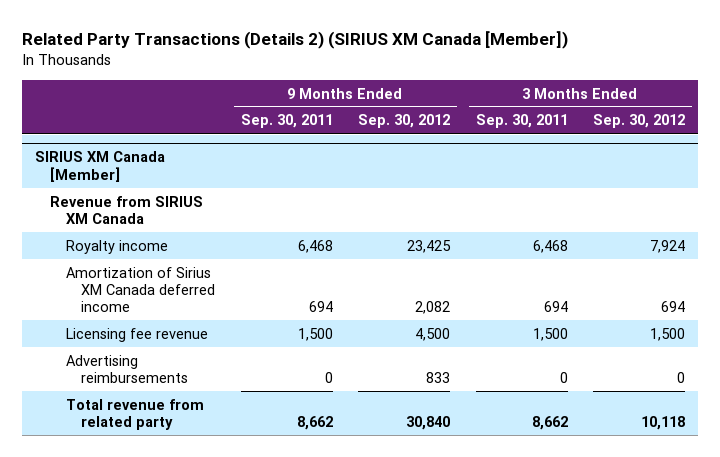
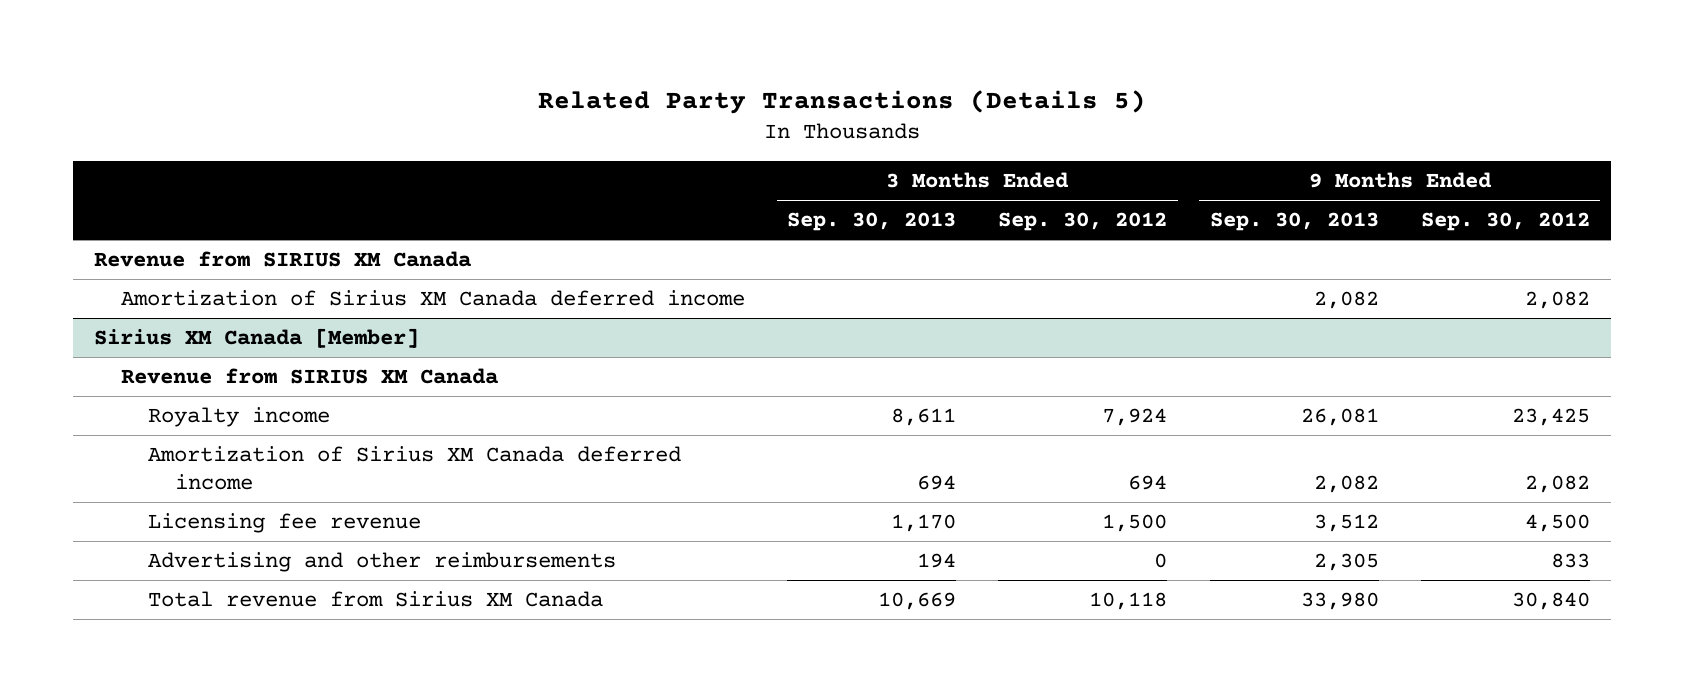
[22,31,569,50] Related Party Transactions (Details 2) (SIRIUS XM Canada [Member]) -> [537,89,1146,114] Related Party Transactions (Details 5)
[240,114,333,129] Sep. 30, 2011 -> none
[475,114,568,129] Sep. 30, 2011 -> none
none -> [787,212,957,232] Sep. 30, 2013
none -> [1209,212,1379,232] Sep. 30, 2013
[35,151,166,182] SIRIUS XM Canada [Member] -> none
none -> [120,290,745,307] Amortization of Sirius XM Canada deferred income
none -> [93,328,419,349] Sirius XM Canada [Member]
none -> [120,368,498,385] Revenue from SIRIUS XM Canada
[65,354,189,383] Advertising reimbursements -> [148,552,617,573] Advertising and other reimbursements
[65,398,204,430] Total revenue from related party -> [148,591,604,608] Total revenue from Sirius XM Canada

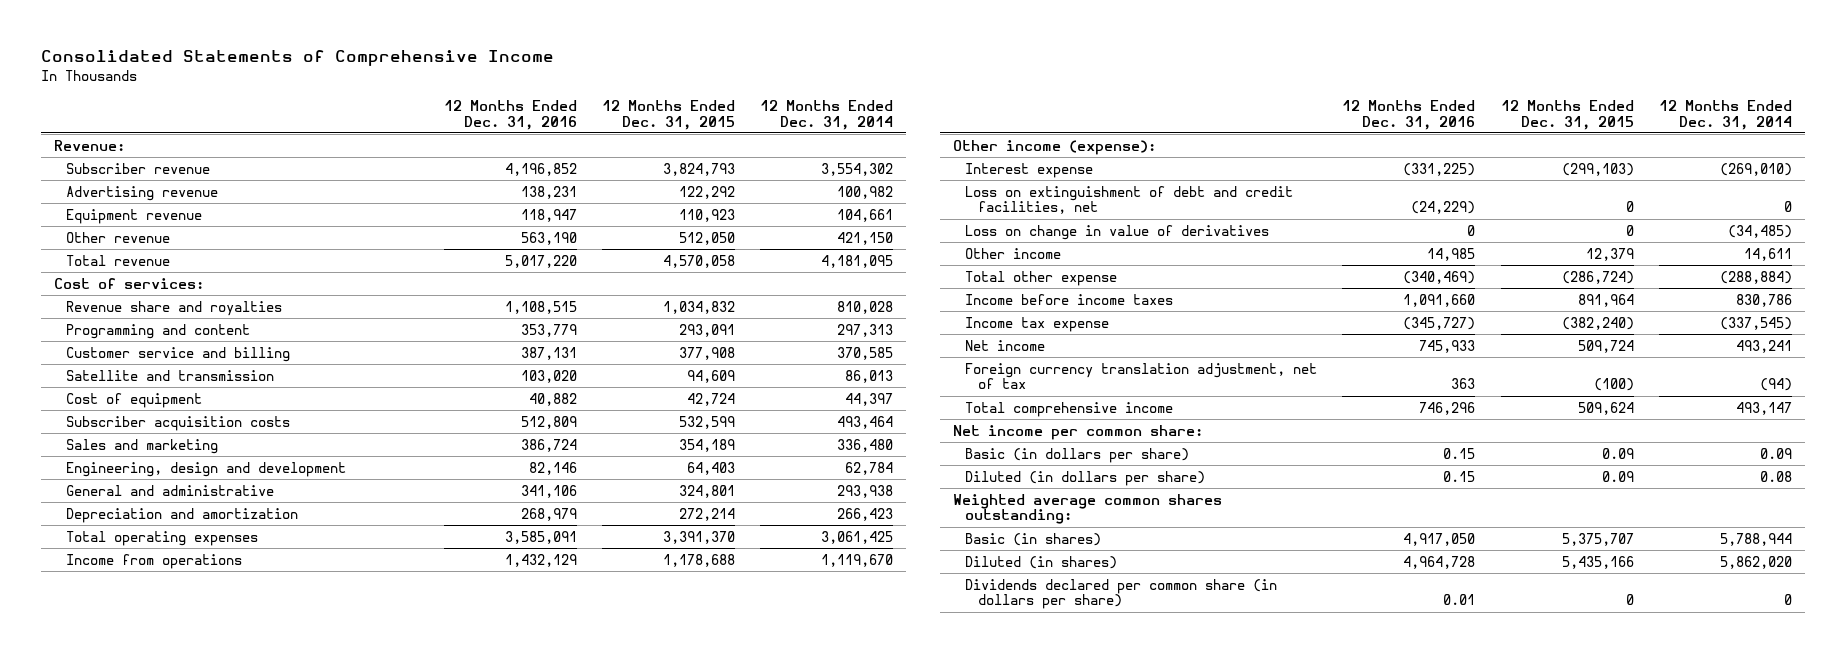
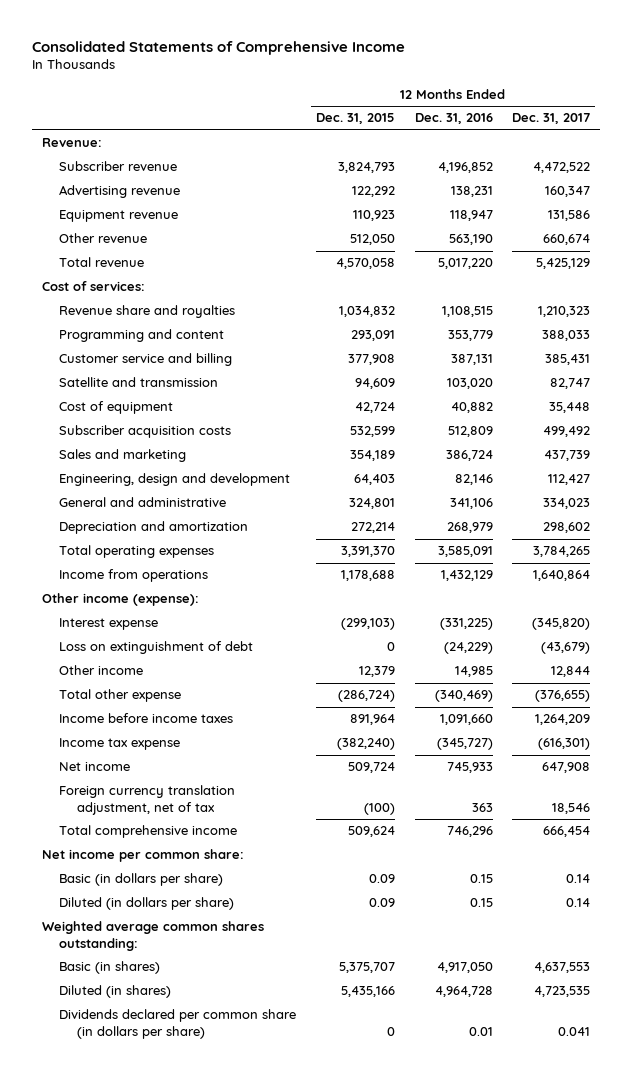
[760,99,894,130] 12 Months Ended Dec. 31, 2014 -> none
none -> [512,113,591,125] Dec. 31, 2017
[965,224,1270,240] Loss on change in value of derivatives -> none
[965,185,1294,215] Loss on extinguishment of debt and credit facilities, net -> [59,641,254,655] Loss on extinguishment of debt

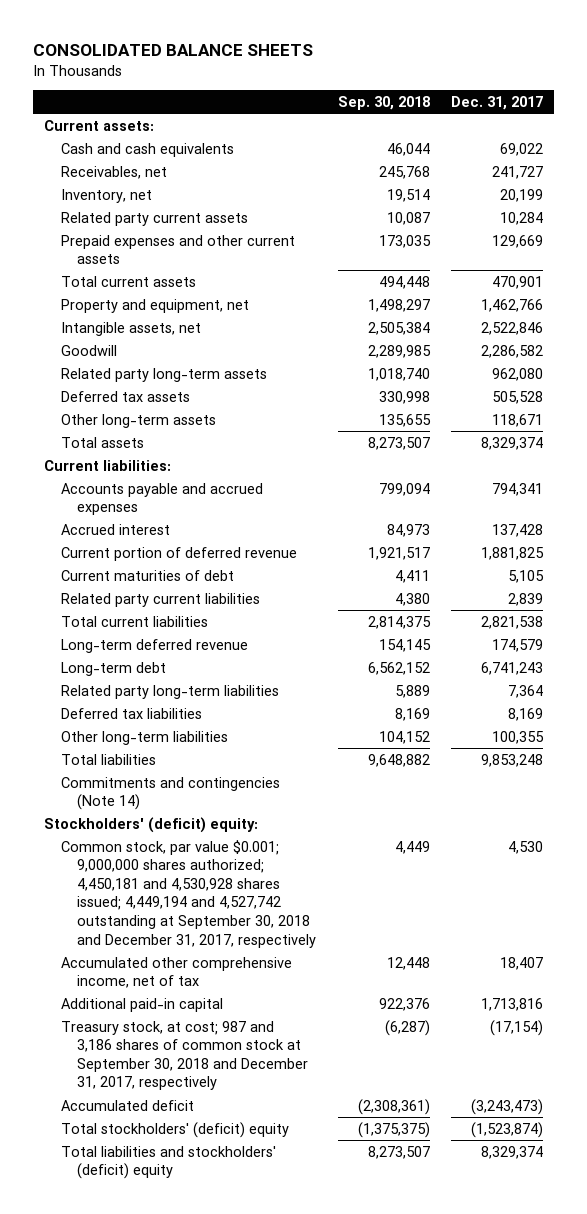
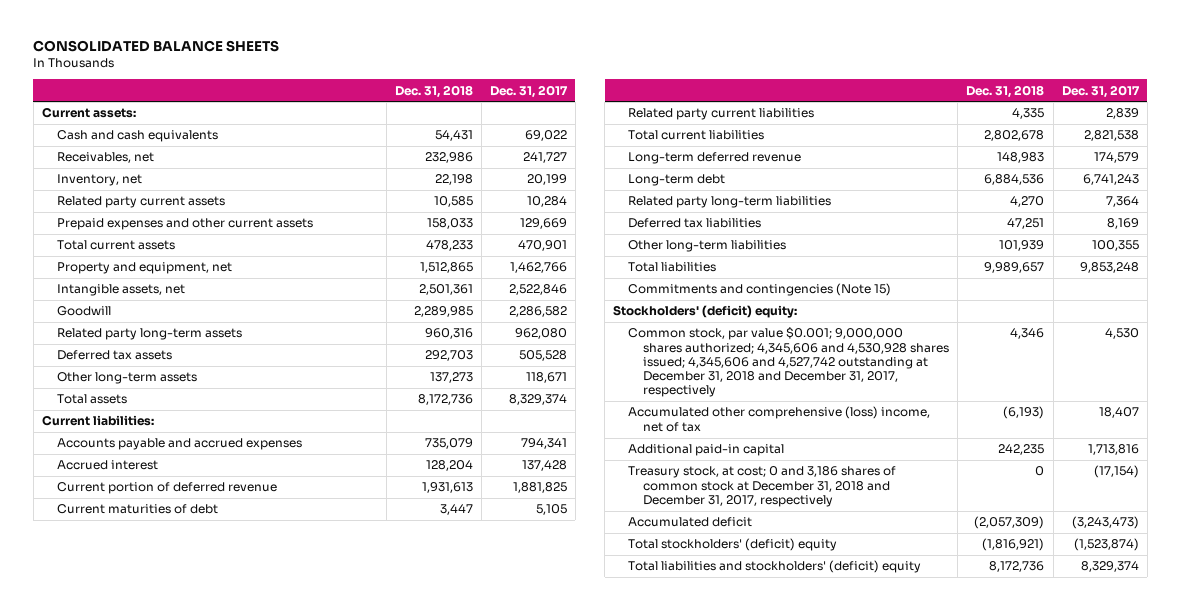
[337,95,430,110] Sep. 30, 2018 -> none
none -> [394,84,473,98] Dec. 31, 2018
[60,776,280,811] Commitments and contingencies (Note 14) -> [628,283,892,297] Commitments and contingencies (Note 15)
[60,839,317,948] Common stock, par value $0.001; 9,000,000 shares authorized; 4,450,181 and 4,530,928 shares issued; 4,449,194 and 4,527,742 outstanding at September 30, 2018 and December 31, 2017, respectively -> [628,327,950,398] Common stock, par value $0.001; 9,000,000 shares authorized; 4,345,606 and 4,530,928 shares issued; 4,345,606 and 4,527,742 outstanding at December 31, 2018 and December 31, 2017, respectively
[60,956,292,989] Accumulated other comprehensive income, net of tax -> [628,406,931,432] Accumulated other comprehensive (loss) income, net of tax
[60,1020,309,1091] Treasury stock, at cost; 987 and 3,186 shares of common stock at September 30, 2018 and December 31, 2017, respectively -> [628,466,897,507] Treasury stock, at cost; 0 and 3,186 shares of common stock at December 31, 2018 and December 31, 2017, respectively

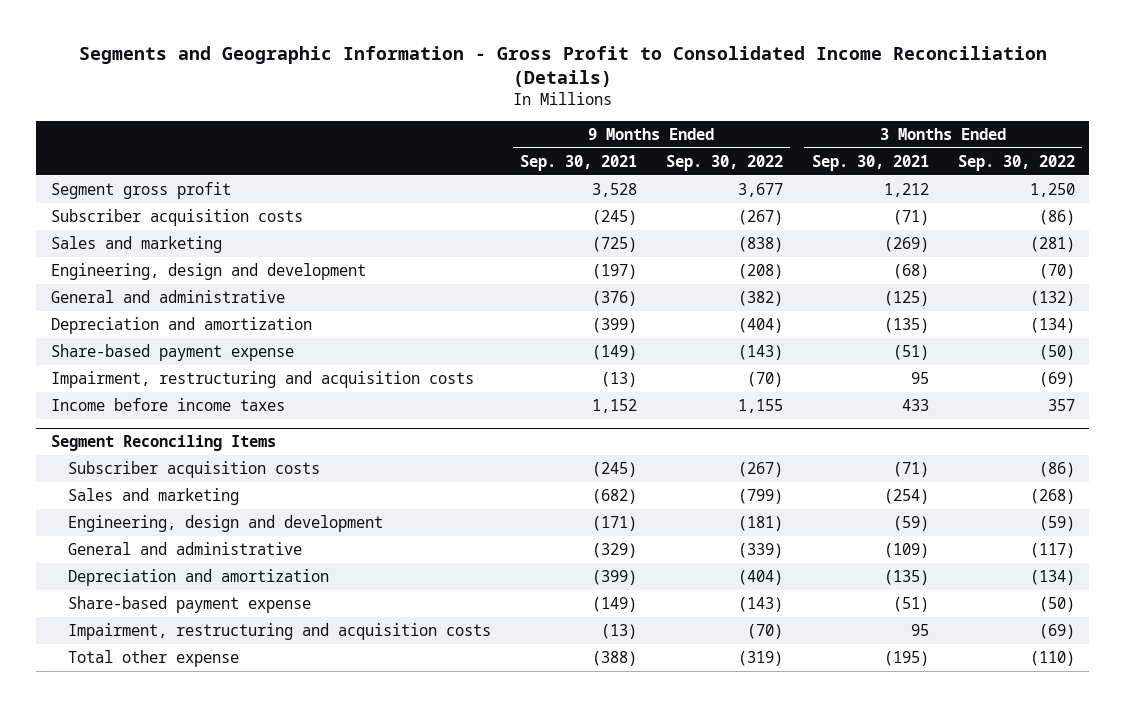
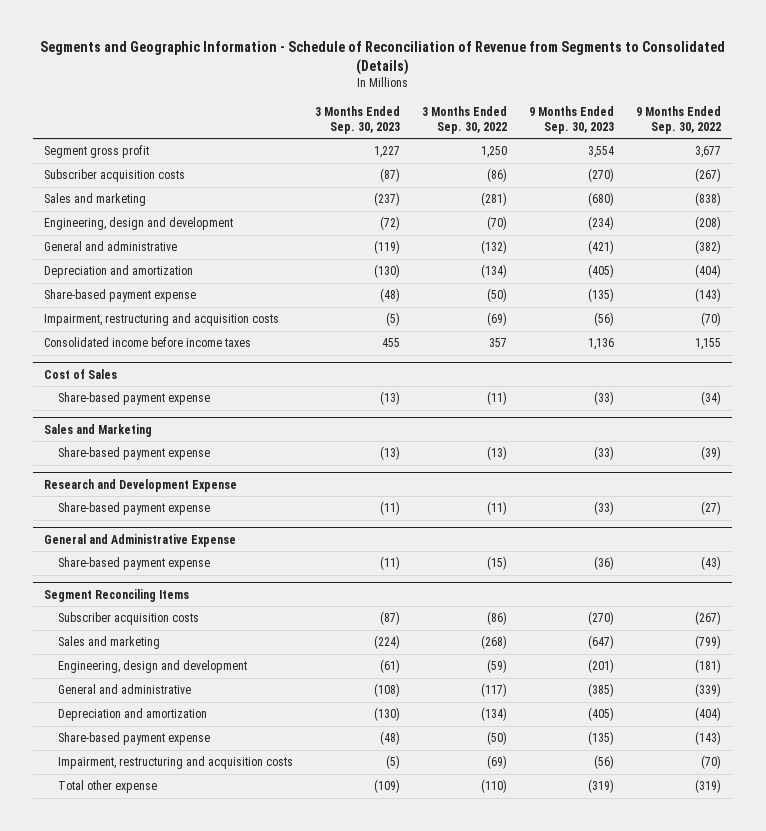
[78,46,1047,88] Segments and Geographic Information - Gross Profit to Consolidated Income Reconciliation (Details) -> [39,41,725,76] Segments and Geographic Information - Schedule of Reconciliation of Revenue from Segments to Consolidated (Details)
[519,154,637,171] Sep. 30, 2021 -> none
[811,154,929,171] Sep. 30, 2021 -> none
none -> [315,105,401,134] 3 Months Ended Sep. 30, 2023
none -> [529,105,615,134] 9 Months Ended Sep. 30, 2023
[50,398,285,412] Income before income taxes -> [44,337,252,348] Consolidated income before income taxes
none -> [44,368,118,379] Cost of Sales
none -> [58,392,211,406] Share-based payment expense
none -> [44,423,153,437] Sales and Marketing
none -> [58,447,211,461] Share-based payment expense
none -> [44,478,238,492] Research and Development Expense
none -> [58,502,211,516] Share-based payment expense
none -> [44,533,237,547] General and Administrative Expense
none -> [58,557,211,571] Share-based payment expense

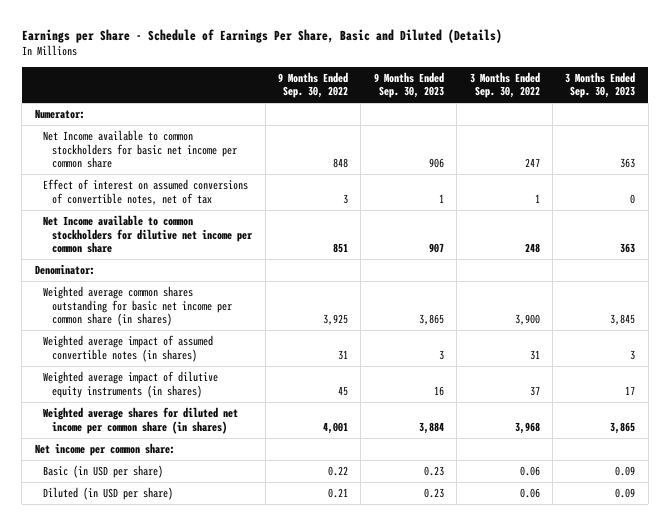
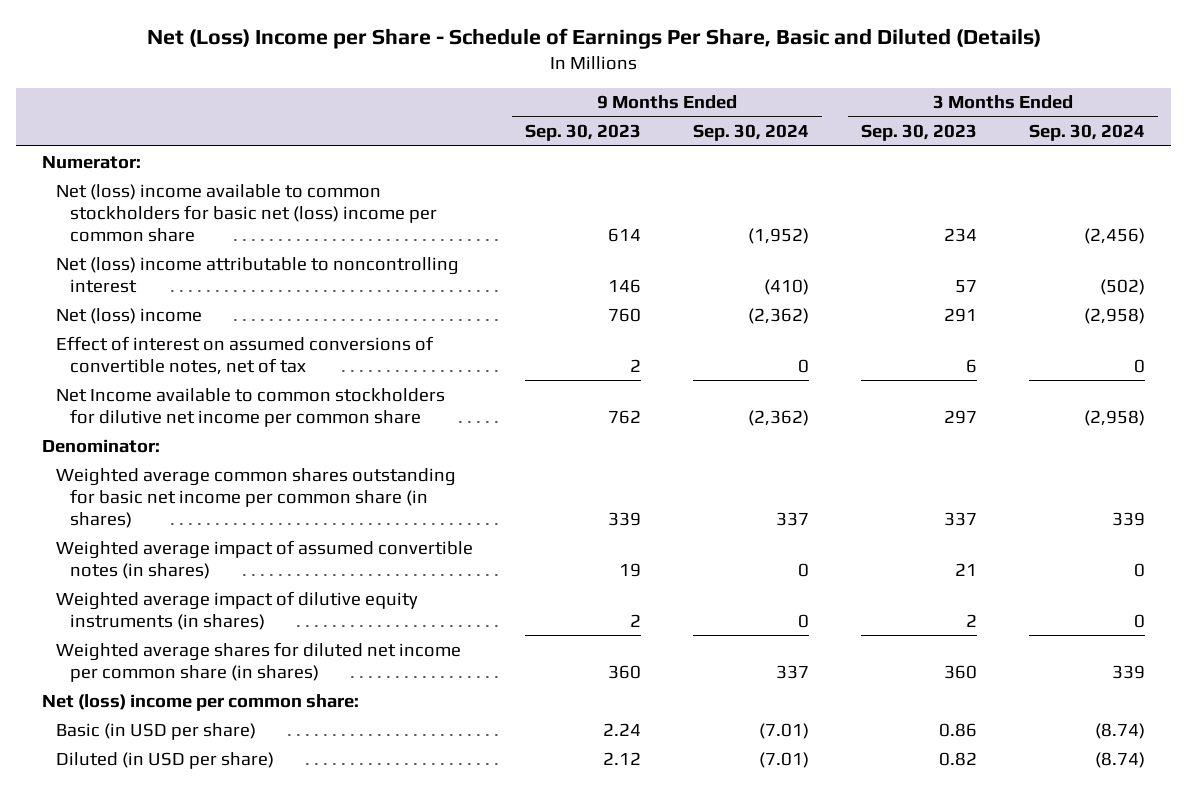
[21,28,502,43] Earnings per Share - Schedule of Earnings Per Share, Basic and Diluted (Details) -> [146,28,1041,50] Net (Loss) Income per Share - Schedule of Earnings Per Share, Basic and Diluted (Details)
[277,71,348,99] 9 Months Ended Sep. 30, 2022 -> none
[469,71,540,99] 3 Months Ended Sep. 30, 2022 -> none
none -> [692,124,809,142] Sep. 30, 2024
none -> [1029,124,1146,142] Sep. 30, 2024
[43,130,238,168] Net Income available to common stockholders for basic net income per common share -> [55,183,437,242] Net (loss) income available to common stockholders for basic net (loss) income per common share
[428,157,444,168] 906 -> [607,227,641,242] 614
[620,157,636,168] 363 -> [944,227,978,242] 234
none -> [55,256,459,293] Net (loss) income attributable to noncontrolling interest
none -> [55,307,202,324] Net (loss) income
[438,193,444,203] 1 -> [629,358,641,372] 2
[630,193,636,204] 0 -> [966,358,978,373] 6
[428,242,444,253] 907 -> [607,409,641,424] 762
[620,242,636,253] 363 -> [944,409,978,424] 297
[418,313,444,325] 3,865 -> [607,511,641,526] 339
[610,313,636,325] 3,845 -> [944,511,978,526] 337
[438,349,444,360] 3 -> [618,562,641,577] 19
[630,349,636,360] 3 -> [955,562,978,576] 21
[433,385,444,396] 16 -> [629,613,641,627] 2
[625,385,636,395] 17 -> [966,613,978,627] 2
[418,421,444,434] 3,884 -> [607,664,641,679] 360
[610,421,636,434] 3,865 -> [944,664,978,679] 360
[34,443,175,457] Net income per common share: -> [41,693,359,711] Net (loss) income per common share:
[423,466,444,477] 0.23 -> [602,722,641,736] 2.24
[615,466,636,477] 0.09 -> [939,722,978,737] 0.86
[423,488,444,499] 0.23 -> [602,751,641,765] 2.12
[615,488,636,499] 0.09 -> [939,751,978,766] 0.82

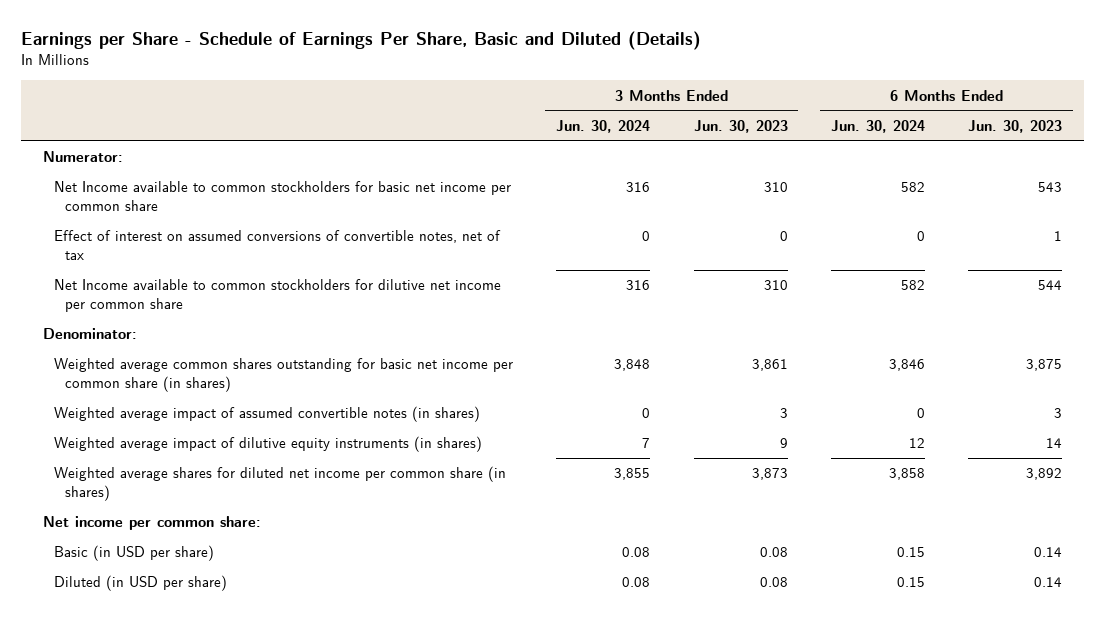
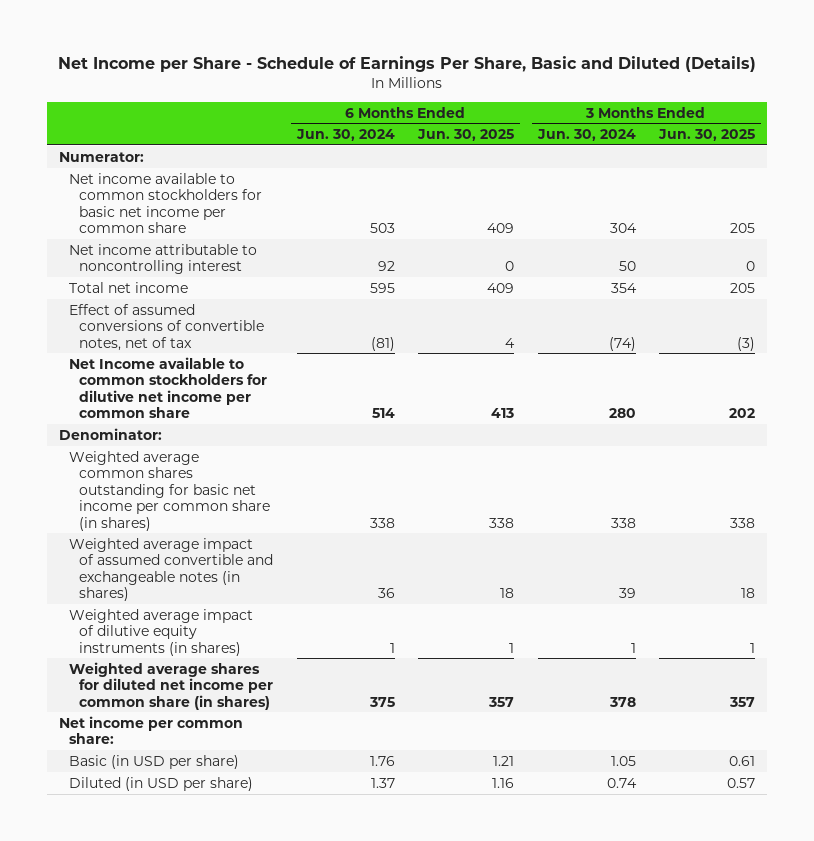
[21,30,702,50] Earnings per Share - Schedule of Earnings Per Share, Basic and Diluted (Details) -> [58,56,757,73] Net Income per Share - Schedule of Earnings Per Share, Basic and Diluted (Details)
[693,119,788,133] Jun. 30, 2023 -> none
[968,119,1063,133] Jun. 30, 2023 -> none
none -> [417,129,515,142] Jun. 30, 2025
none -> [657,129,755,142] Jun. 30, 2025
[53,181,511,211] Net Income available to common stockholders for basic net income per common share -> [69,172,263,234] Net income available to common stockholders for basic net income per common share
[626,182,651,193] 316 -> [609,223,637,234] 304
[900,182,925,193] 582 -> [369,223,395,234] 503
none -> [69,243,258,275] Net income attributable to noncontrolling interest
none -> [69,281,189,293] Total net income
[53,230,501,260] Effect of interest on assumed conversions of convertible notes, net of tax -> [69,303,265,351] Effect of assumed conversions of convertible notes, net of tax
[642,231,651,242] 0 -> [608,336,636,351] (74)
[916,231,925,242] 0 -> [370,336,395,351] (81)
[626,280,651,291] 316 -> [608,408,636,419] 280
[900,280,925,291] 582 -> [371,408,395,419] 514
[614,359,651,372] 3,848 -> [610,517,636,528] 338
[888,359,925,372] 3,846 -> [369,517,395,528] 338
[53,406,480,423] Weighted average impact of assumed convertible notes (in shares) -> [69,537,274,602] Weighted average impact of assumed convertible and exchangeable notes (in shares)
[642,408,651,419] 0 -> [618,588,636,599] 39
[916,408,925,419] 0 -> [377,588,395,599] 36
[642,438,651,449] 7 -> [630,642,636,653] 1
[908,438,925,449] 12 -> [389,642,395,653] 1
[614,468,651,481] 3,855 -> [608,696,636,707] 378
[888,468,925,481] 3,858 -> [368,696,395,707] 375
[622,547,651,558] 0.08 -> [610,755,636,766] 1.05
[896,547,925,558] 0.15 -> [369,755,395,766] 1.76
[622,577,651,588] 0.08 -> [606,777,637,788] 0.74
[896,577,925,588] 0.15 -> [370,777,395,788] 1.37

